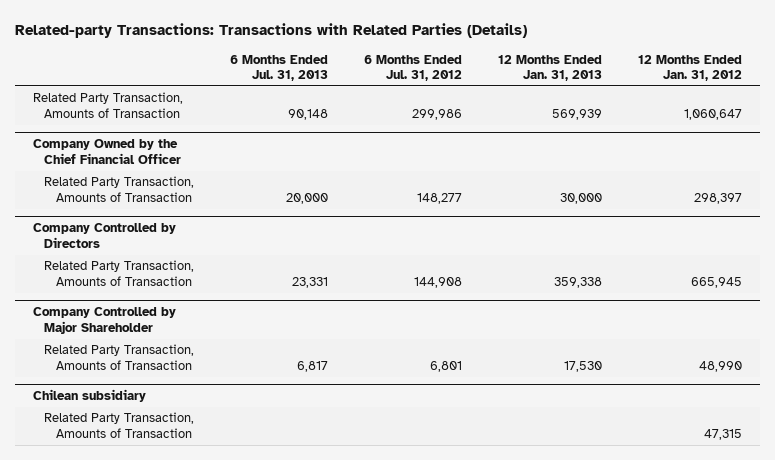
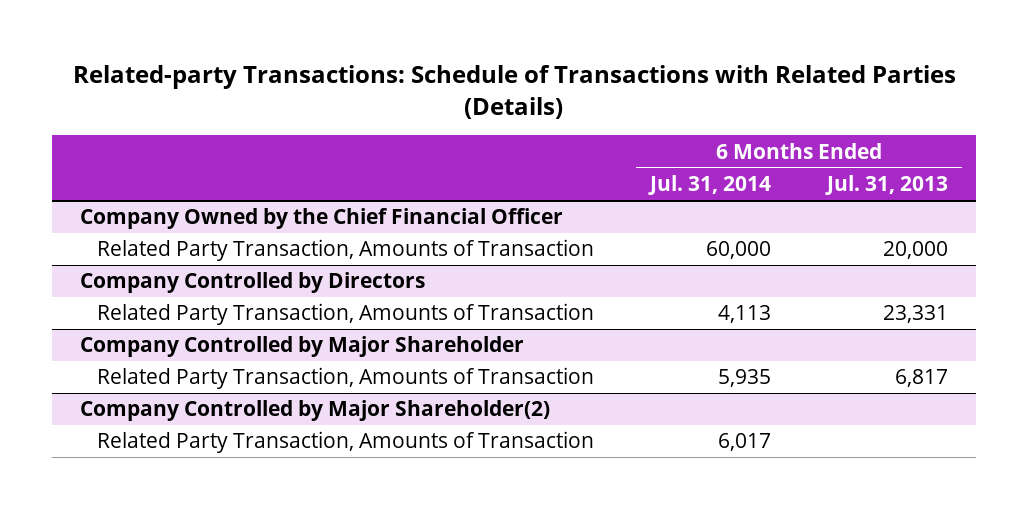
[14,22,527,38] Related-party Transactions: Transactions with Related Parties (Details) -> [73,65,957,119] Related-party Transactions: Schedule of Transactions with Related Parties (Details)
[364,54,463,82] 6 Months Ended Jul. 31, 2012 -> none
[498,54,603,82] 12 Months Ended Jan. 31, 2013 -> none
[638,54,743,82] 12 Months Ended Jan. 31, 2012 -> none
none -> [648,175,772,196] Jul. 31, 2014
[32,92,183,119] Related Party Transaction, Amounts of Transaction -> none
[32,389,146,403] Chilean subsidiary -> none
none -> [79,400,550,422] Company Controlled by Major Shareholder(2)

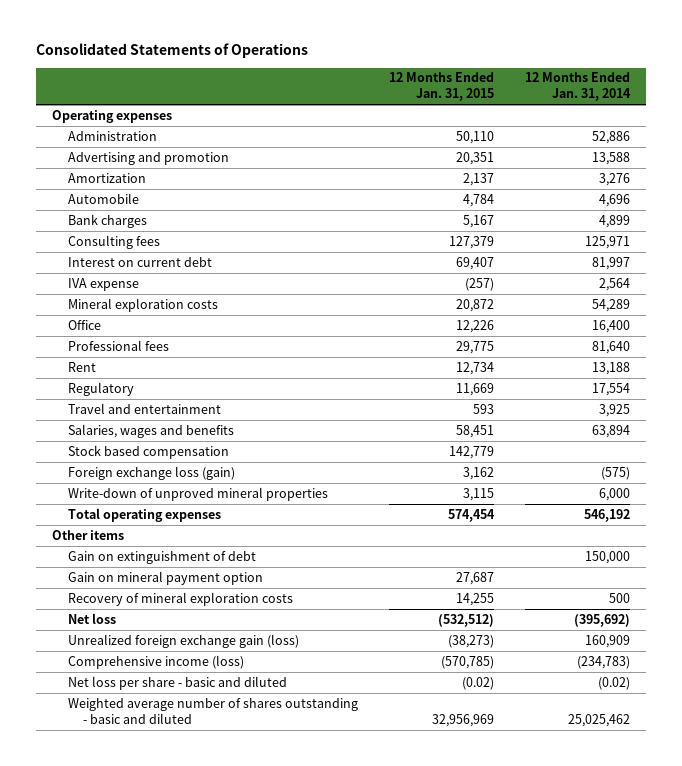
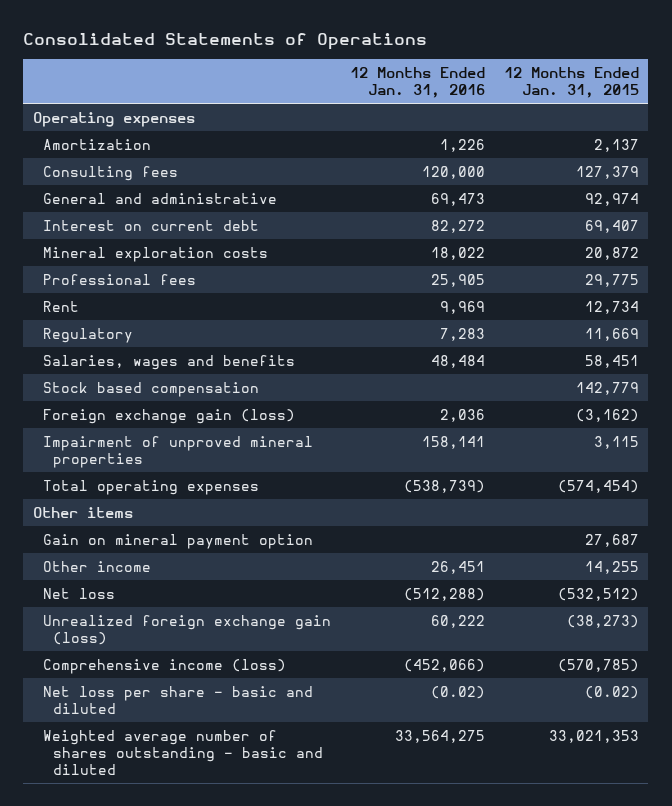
[525,72,632,102] 12 Months Ended Jan. 31, 2014 -> none
none -> [349,66,485,99] 12 Months Ended Jan. 31, 2016
[67,130,157,141] Administration -> none
[67,151,229,165] Advertising and promotion -> none
[67,192,139,204] Automobile -> none
[67,213,147,228] Bank charges -> none
none -> [42,192,277,204] General and administrative
[67,277,139,291] IVA expense -> none
[67,319,101,330] Office -> none
[67,402,221,414] Travel and entertainment -> none
[67,465,235,480] Foreign exchange loss (gain) -> [42,408,295,424] Foreign exchange gain (loss)
[462,466,494,480] 3,162 -> [575,408,639,422] (3,162)
[67,486,328,501] Write-down of unproved mineral properties -> [42,435,313,468] Impairment of unproved mineral properties
[447,508,495,522] 574,454 -> [557,479,639,493] (574,454)
[67,550,256,564] Gain on extinguishment of debt -> none
[67,591,293,606] Recovery of mineral exploration costs -> [42,560,151,572] Other income
[431,713,494,727] 32,956,969 -> [548,729,639,743] 33,021,353

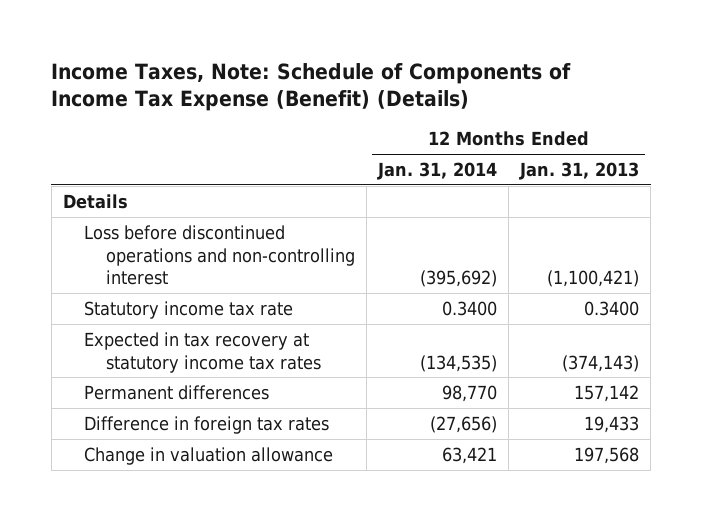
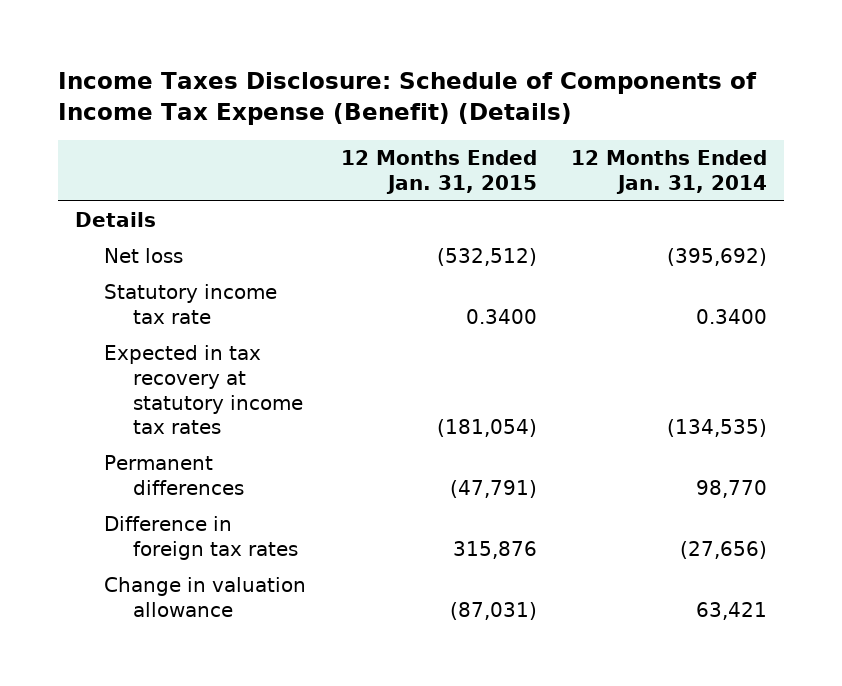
[51,62,572,111] Income Taxes, Note: Schedule of Components of Income Tax Expense (Benefit) (Details) -> [57,71,757,126] Income Taxes Disclosure: Schedule of Components of Income Tax Expense (Benefit) (Details)
[519,161,640,180] Jan. 31, 2013 -> none
none -> [340,150,537,195] 12 Months Ended Jan. 31, 2015
[84,224,356,286] Loss before discontinued operations and non-controlling interest -> [104,248,184,264] Net loss

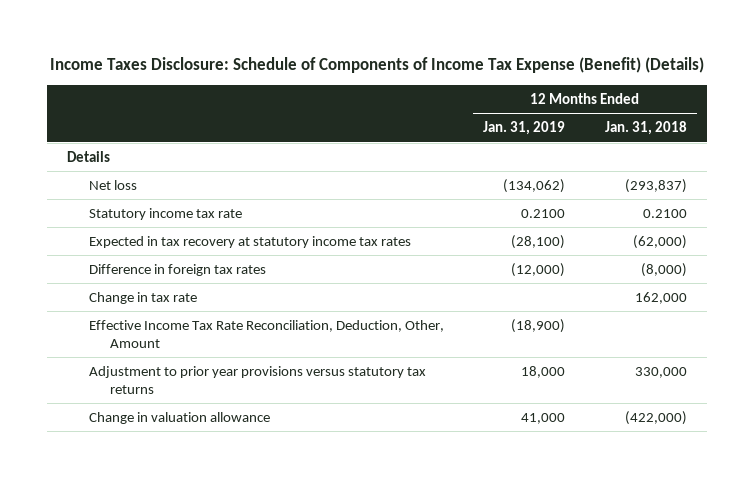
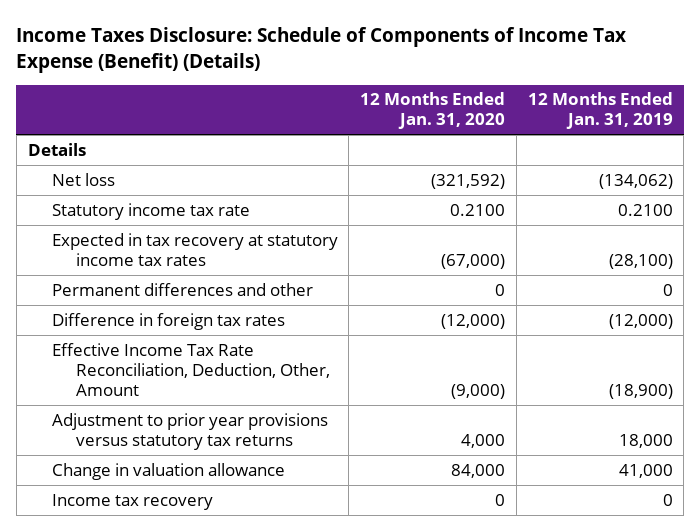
[605,121,688,136] Jan. 31, 2018 -> none
none -> [360,92,506,130] 12 Months Ended Jan. 31, 2020
none -> [51,282,313,296] Permanent differences and other
[88,292,197,305] Change in tax rate -> none
none -> [51,493,213,510] Income tax recovery

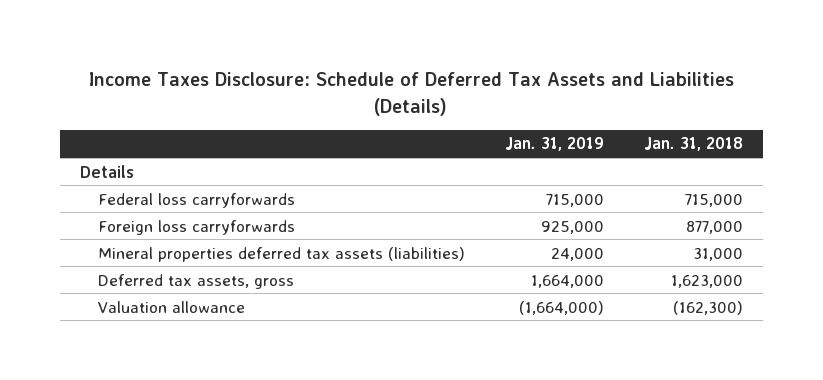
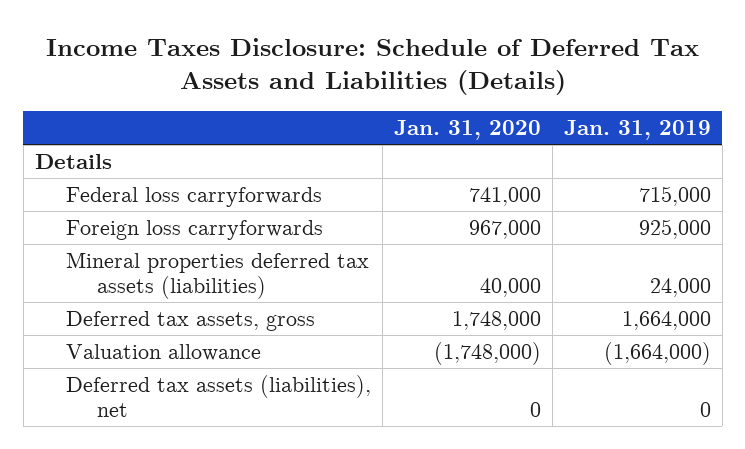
[644,137,744,152] Jan. 31, 2018 -> none
none -> [393,119,541,140] Jan. 31, 2020
none -> [65,375,371,417] Deferred tax assets (liabilities), net

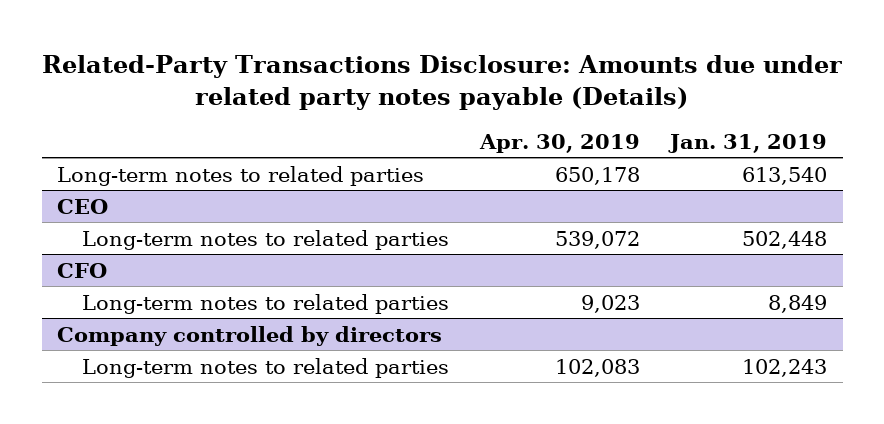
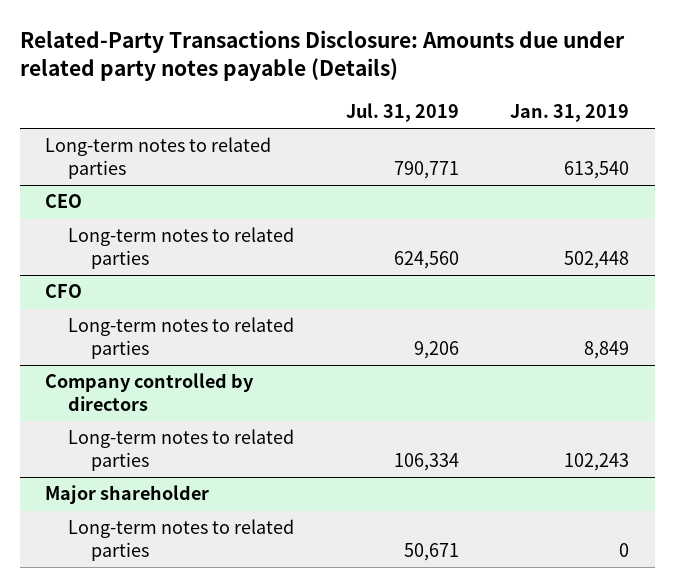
[478,133,640,153] Apr. 30, 2019 -> none
none -> [345,103,459,123] Jul. 31, 2019
none -> [45,485,210,505] Major shareholder
none -> [68,519,295,561] Long-term notes to related parties

